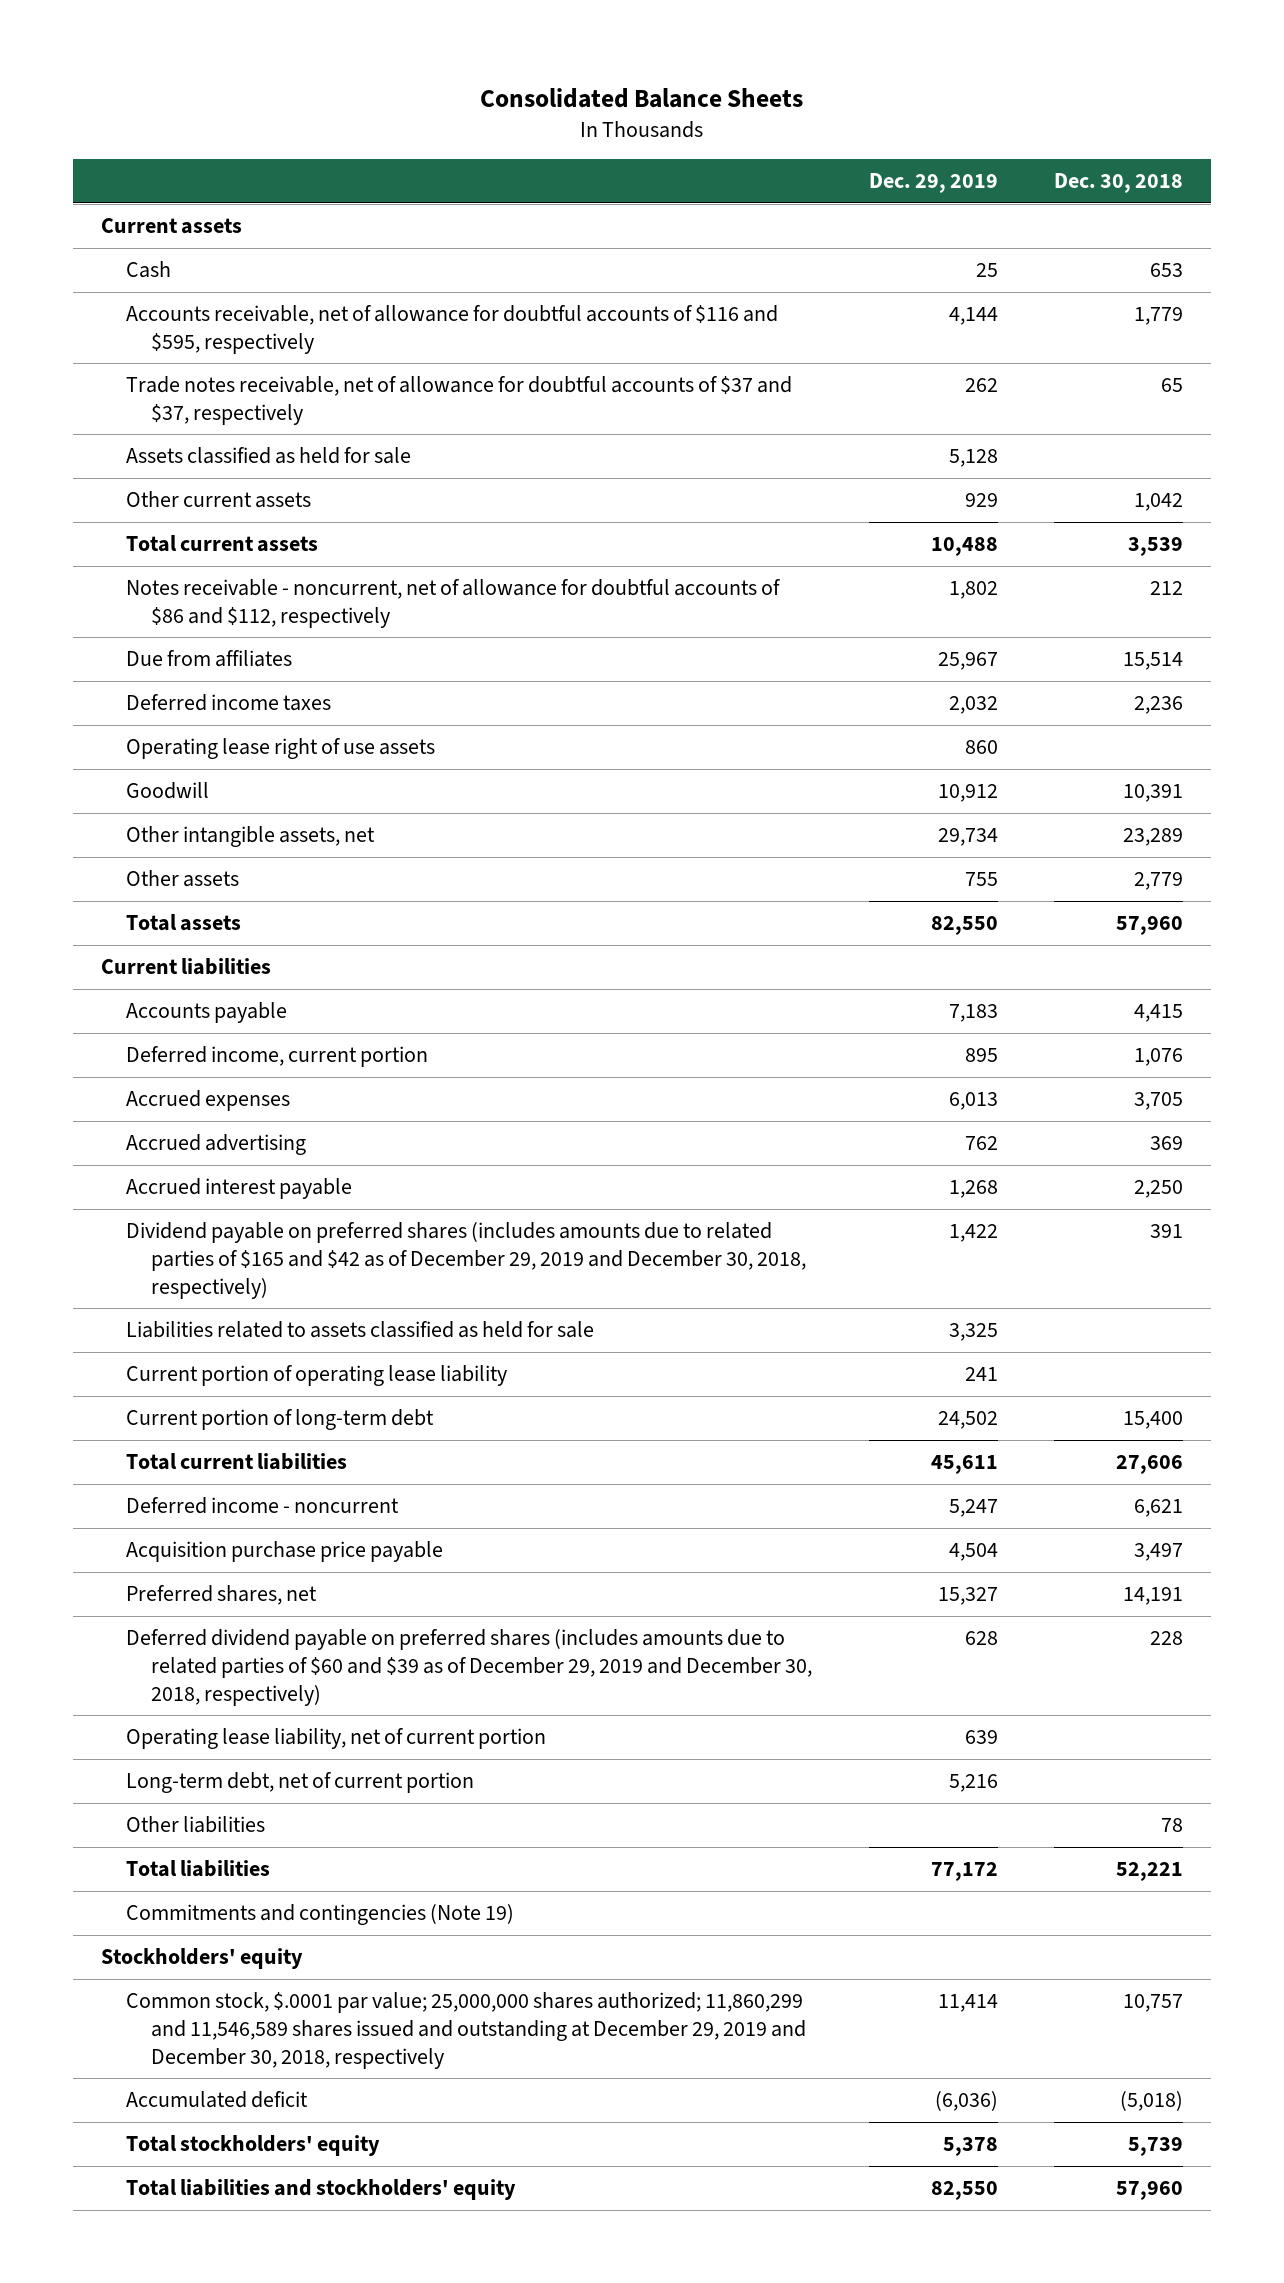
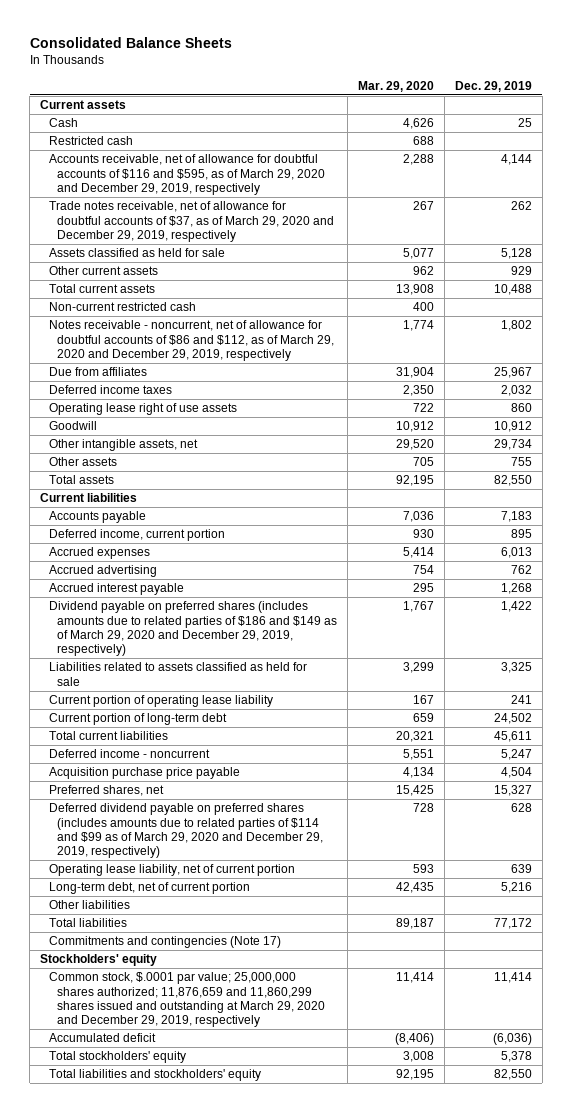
[1053,173,1183,194] Dec. 30, 2018 -> none
none -> [357,80,434,92] Mar. 29, 2020
none -> [48,136,133,146] Restricted cash
[126,305,779,354] Accounts receivable, net of allowance for doubtful accounts of $116 and $595, respectively -> [48,154,326,195] Accounts receivable, net of allowance for doubtful accounts of $116 and $595, as of March 29, 2020 and December 29, 2019, respectively
[126,376,793,425] Trade notes receivable, net of allowance for doubtful accounts of $37 and $37, respectively -> [48,201,335,242] Trade notes receivable, net of allowance for doubtful accounts of $37, as of March 29, 2020 and December 29, 2019, respectively
none -> [48,302,196,312] Non-current restricted cash
[126,579,782,628] Notes receivable - noncurrent, net of allowance for doubtful accounts of $86 and $112, respectively -> [48,320,335,361] Notes receivable - noncurrent, net of allowance for doubtful accounts of $86 and $112, as of March 29, 2020 and December 29, 2019, respectively
[126,1222,807,1299] Dividend payable on preferred shares (includes amounts due to related parties of $165 and $42 as of December 29, 2019 and December 30, 2018, respectively) -> [48,601,338,657] Dividend payable on preferred shares (includes amounts due to related parties of $186 and $149 as of March 29, 2020 and December 29, 2019, respectively)
[126,1629,813,1706] Deferred dividend payable on preferred shares (includes amounts due to related parties of $60 and $39 as of December 29, 2019 and December 30, 2018, respectively) -> [48,803,324,859] Deferred dividend payable on preferred shares (includes amounts due to related parties of $114 and $99 as of March 29, 2020 and December 29, 2019, respectively)
[126,1904,515,1926] Commitments and contingencies (Note 19) -> [48,936,281,949] Commitments and contingencies (Note 17)
[126,1992,807,2069] Common stock, $.0001 par value; 25,000,000 shares authorized; 11,860,299 and 11,546,589 shares issued and outstanding at December 29, 2019 and December 30, 2018, respectively -> [48,972,326,1028] Common stock, $.0001 par value; 25,000,000 shares authorized; 11,876,659 and 11,860,299 shares issued and outstanding at March 29, 2020 and December 29, 2019, respectively

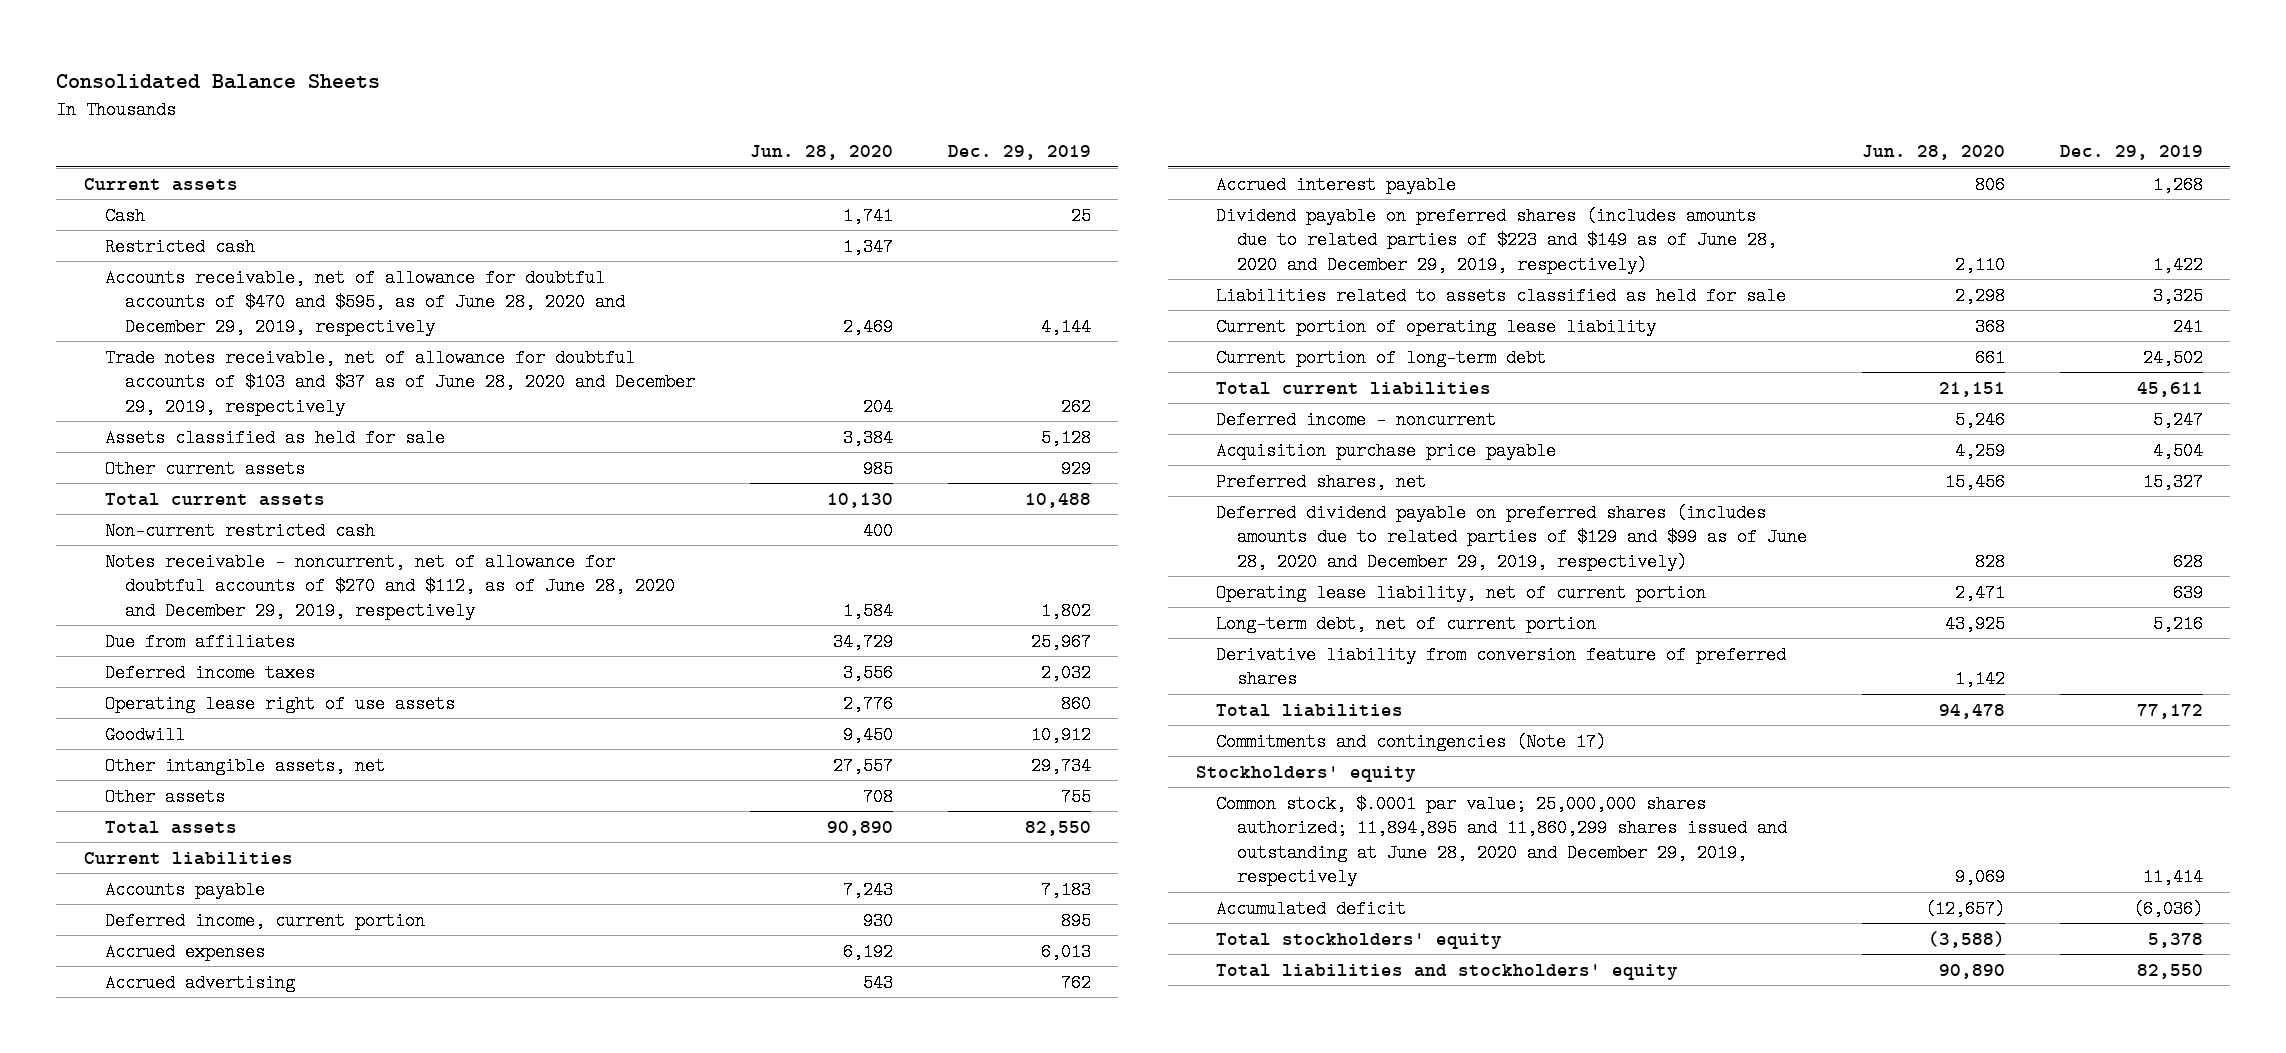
[357,80,434,92] Mar. 29, 2020 -> none
none -> [749,145,893,161] Jun. 28, 2020
[48,154,326,195] Accounts receivable, net of allowance for doubtful accounts of $116 and $595, as of March 29, 2020 and December 29, 2019, respectively -> [104,268,626,336] Accounts receivable, net of allowance for doubtful accounts of $470 and $595, as of June 28, 2020 and December 29, 2019, respectively
[48,201,335,242] Trade notes receivable, net of allowance for doubtful accounts of $37, as of March 29, 2020 and December 29, 2019, respectively -> [104,348,696,416] Trade notes receivable, net of allowance for doubtful accounts of $103 and $37 as of June 28, 2020 and December 29, 2019, respectively
[48,320,335,361] Notes receivable - noncurrent, net of allowance for doubtful accounts of $86 and $112, as of March 29, 2020 and December 29, 2019, respectively -> [104,552,676,620] Notes receivable - noncurrent, net of allowance for doubtful accounts of $270 and $112, as of June 28, 2020 and December 29, 2019, respectively
[48,601,338,657] Dividend payable on preferred shares (includes amounts due to related parties of $186 and $149 as of March 29, 2020 and December 29, 2019, respectively) -> [1216,206,1778,274] Dividend payable on preferred shares (includes amounts due to related parties of $223 and $149 as of June 28, 2020 and December 29, 2019, respectively)
[48,803,324,859] Deferred dividend payable on preferred shares (includes amounts due to related parties of $114 and $99 as of March 29, 2020 and December 29, 2019, respectively) -> [1216,503,1808,571] Deferred dividend payable on preferred shares (includes amounts due to related parties of $129 and $99 as of June 28, 2020 and December 29, 2019, respectively)
[48,900,130,910] Other liabilities -> none
none -> [1216,645,1787,689] Derivative liability from conversion feature of preferred shares
[48,972,326,1028] Common stock, $.0001 par value; 25,000,000 shares authorized; 11,876,659 and 11,860,299 shares issued and outstanding at March 29, 2020 and December 29, 2019, respectively -> [1216,794,1788,887] Common stock, $.0001 par value; 25,000,000 shares authorized; 11,894,895 and 11,860,299 shares issued and outstanding at June 28, 2020 and December 29, 2019, respectively

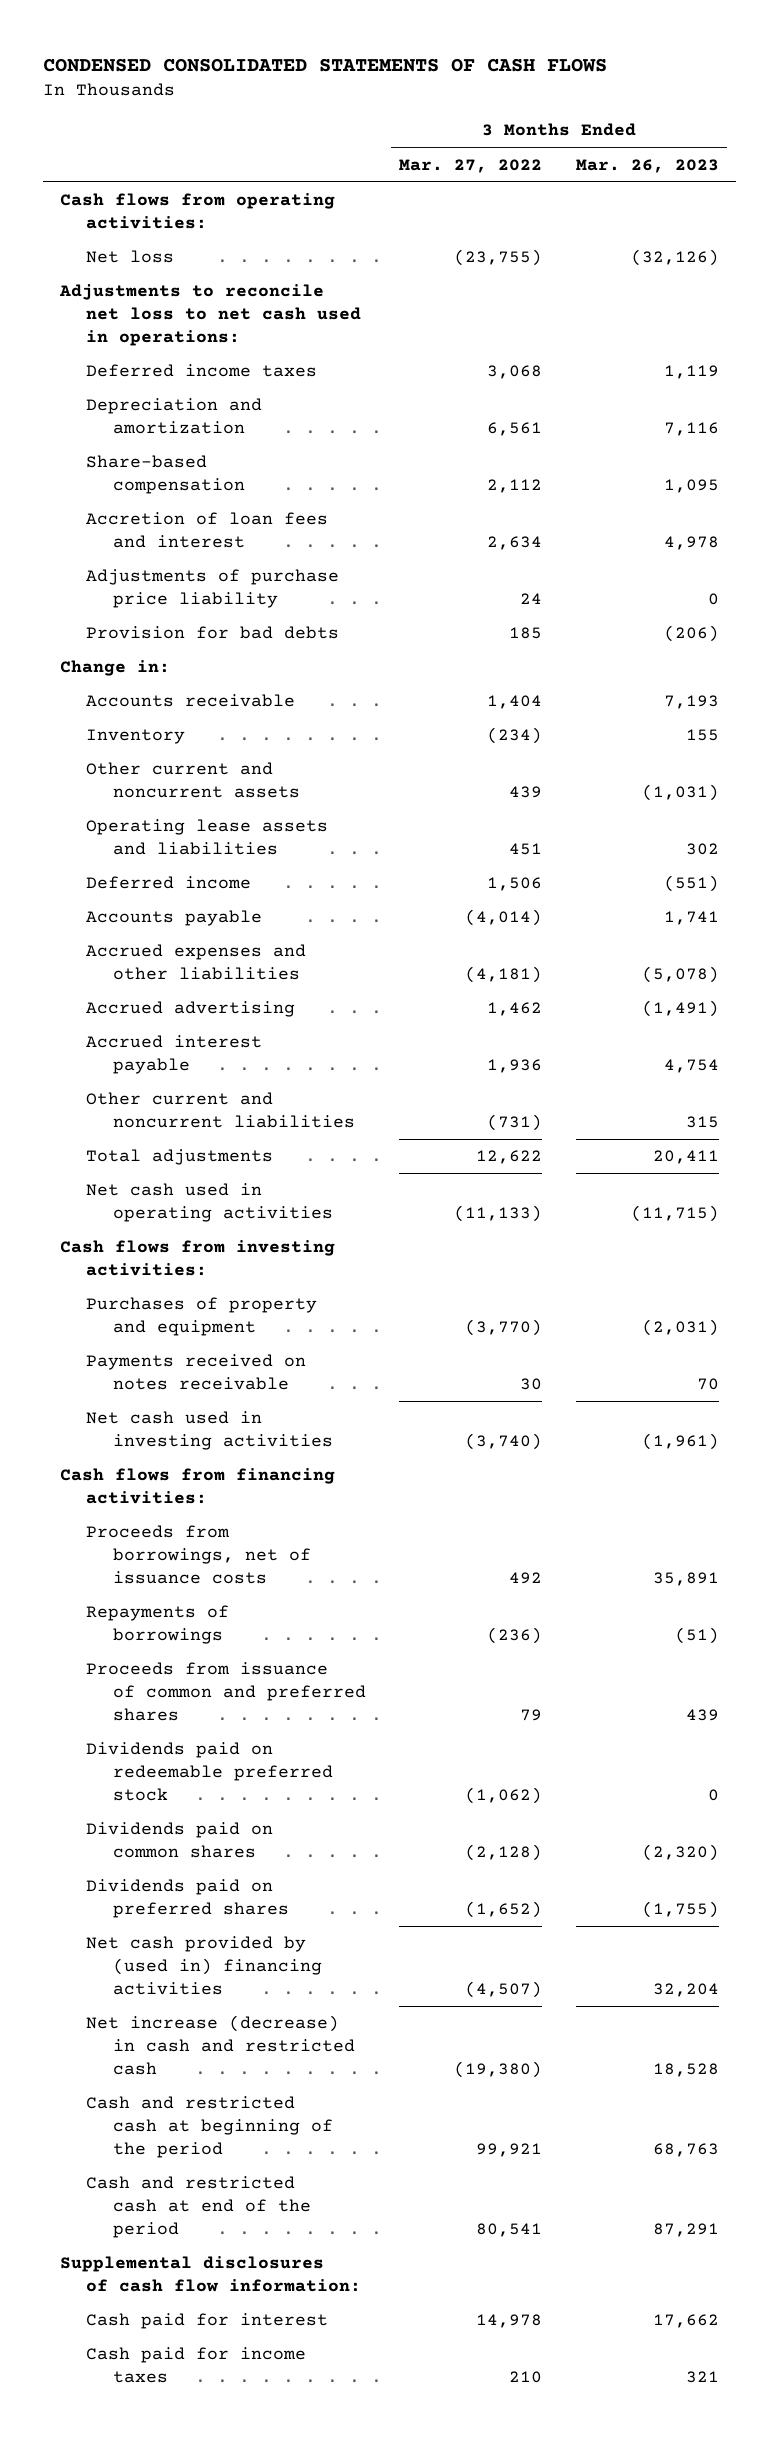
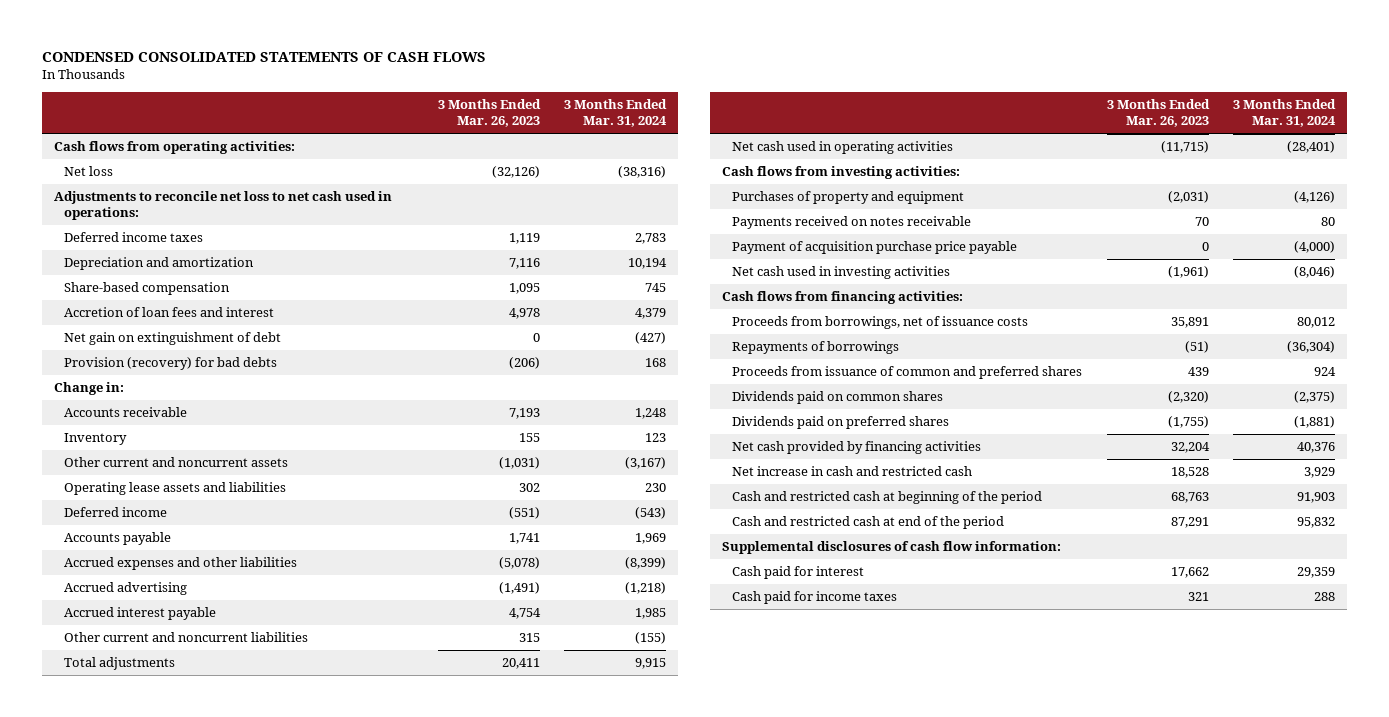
[399,158,543,173] Mar. 27, 2022 -> none
none -> [564,98,668,128] 3 Months Ended Mar. 31, 2024
[86,569,340,609] Adjustments of purchase price liability -> none
none -> [64,332,282,346] Net gain on extinguishment of debt
[86,626,340,640] Provision for bad debts -> [64,357,278,371] Provision (recovery) for bad debts
none -> [732,241,1018,255] Payment of acquisition purchase price payable
[86,1742,333,1802] Dividends paid on redeemable preferred stock -> none
[86,1936,322,1996] Net cash provided by (used in) financing activities -> [732,441,982,455] Net cash provided by financing activities
[86,2015,355,2076] Net increase (decrease) in cash and restricted cash -> [732,466,973,477] Net increase in cash and restricted cash

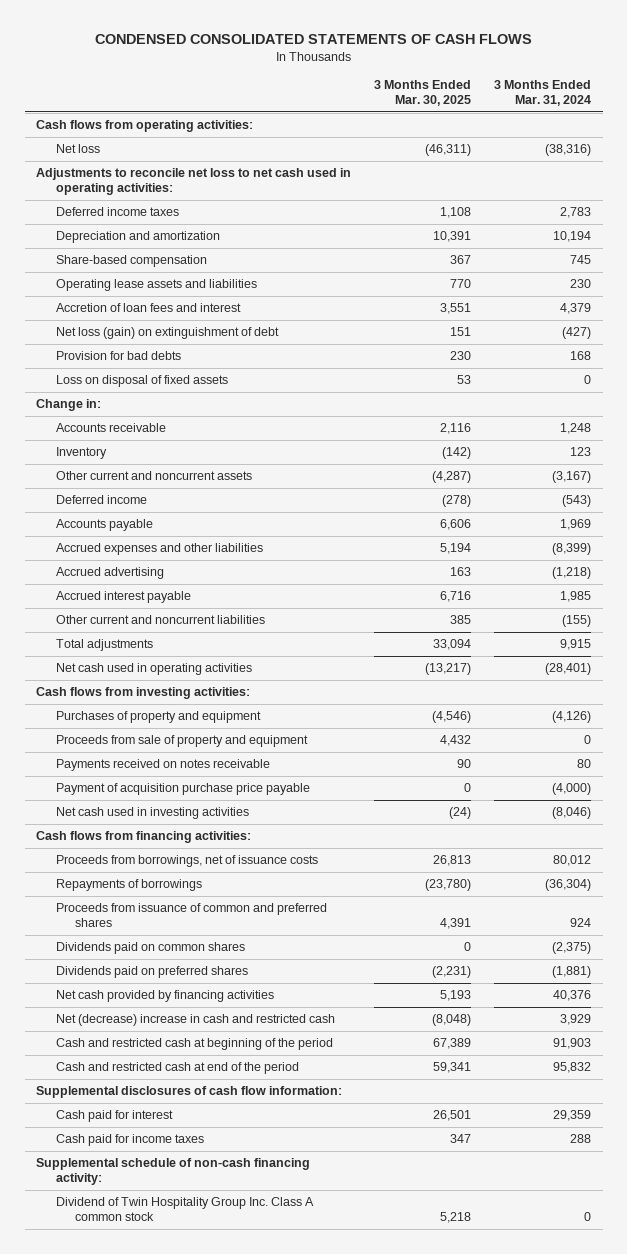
[438,98,542,128] 3 Months Ended Mar. 26, 2023 -> none
none -> [374,80,472,106] 3 Months Ended Mar. 30, 2025
[54,191,393,221] Adjustments to reconcile net loss to net cash used in operations: -> [36,168,352,195] Adjustments to reconcile net loss to net cash used in operating activities:
[64,482,287,496] Operating lease assets and liabilities -> [55,279,257,292] Operating lease assets and liabilities
[64,332,282,346] Net gain on extinguishment of debt -> [55,327,279,340] Net loss (gain) on extinguishment of debt
[64,357,278,371] Provision (recovery) for bad debts -> [55,351,181,361] Provision for bad debts
none -> [55,375,228,388] Loss on disposal of fixed assets
none -> [55,735,308,748] Proceeds from sale of property and equipment
[732,466,973,477] Net increase in cash and restricted cash -> [55,1014,335,1027] Net (decrease) increase in cash and restricted cash
none -> [36,1158,311,1185] Supplemental schedule of non-cash financing activity:
none -> [55,1197,314,1221] Dividend of Twin Hospitality Group Inc. Class A common stock

